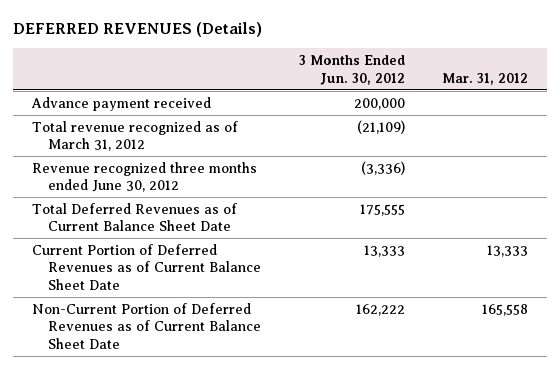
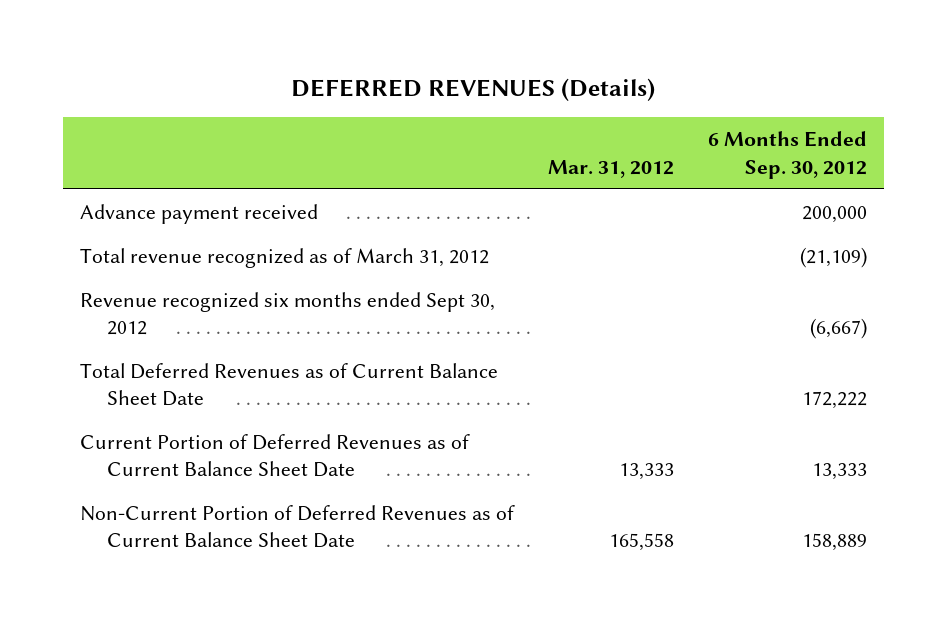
[298,55,405,85] 3 Months Ended Jun. 30, 2012 -> none
none -> [707,131,867,179] 6 Months Ended Sep. 30, 2012
[31,161,257,193] Revenue recognized three months ended June 30, 2012 -> [79,291,495,336] Revenue recognized six months ended Sept 30, 2012

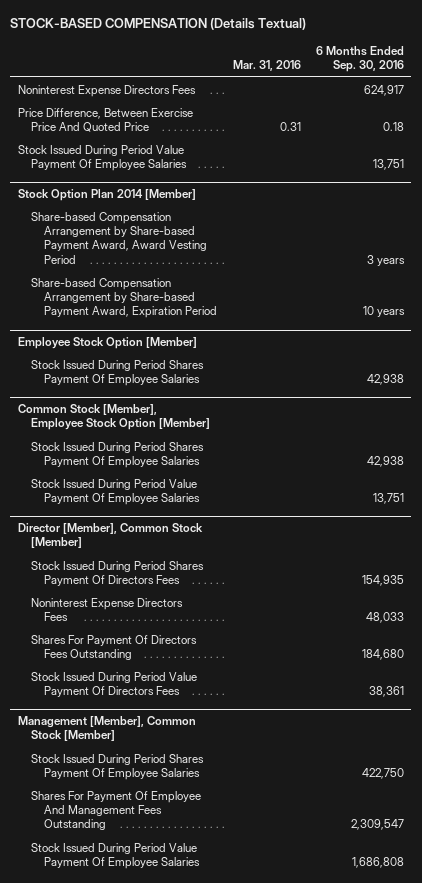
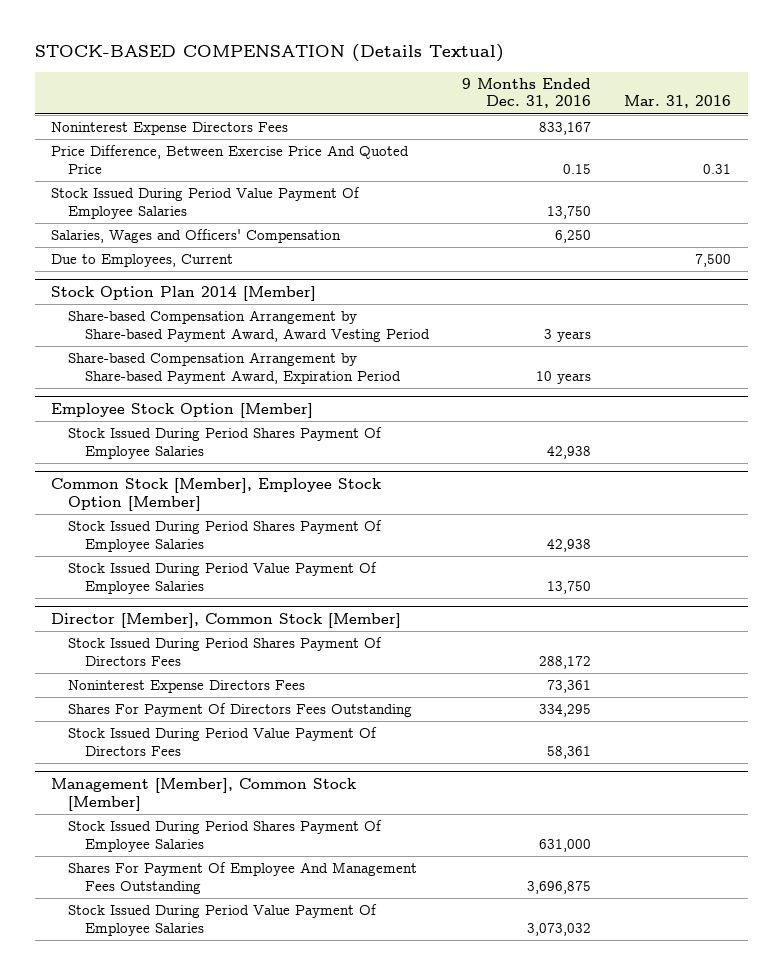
[315,46,404,73] 6 Months Ended Sep. 30, 2016 -> none
none -> [462,77,592,109] 9 Months Ended Dec. 31, 2016
none -> [51,229,342,244] Salaries, Wages and Officers' Compensation
none -> [51,254,234,268] Due to Employees, Current

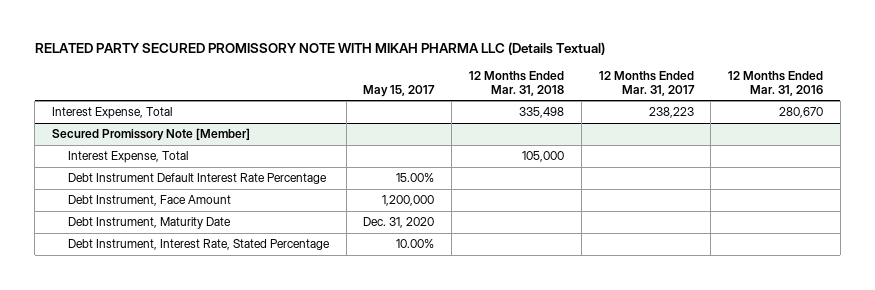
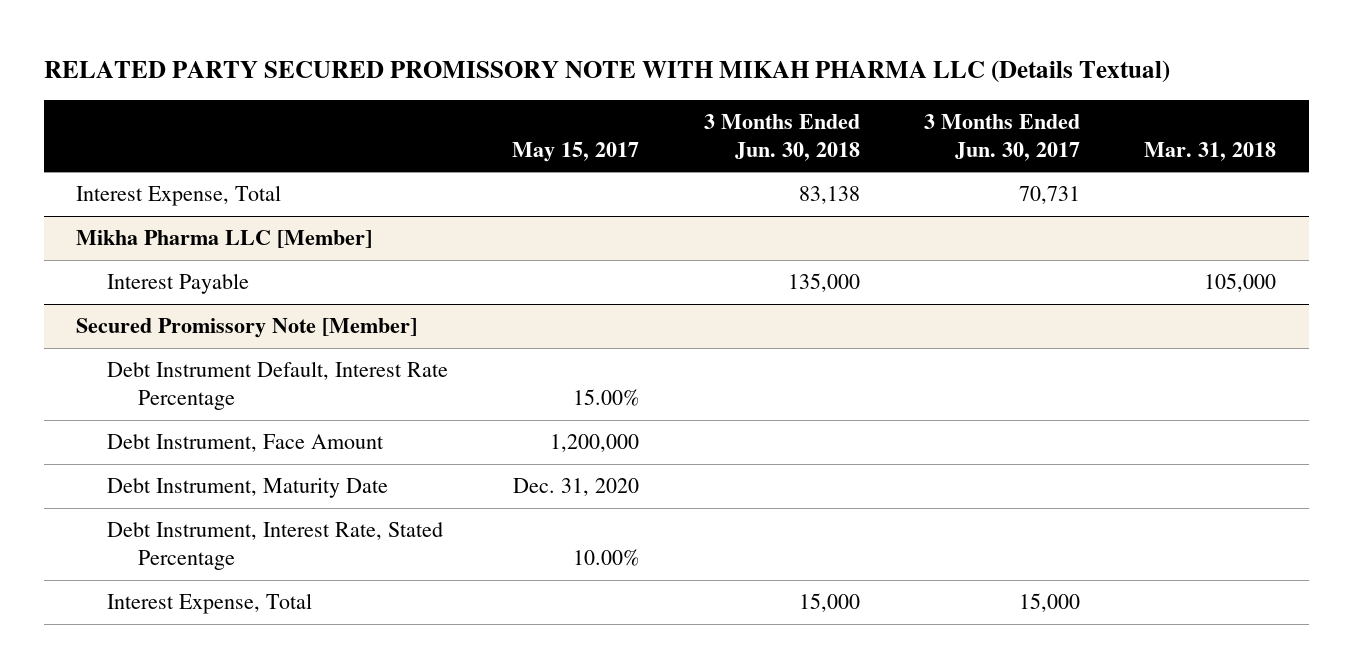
[468,71,564,96] 12 Months Ended Mar. 31, 2018 -> none
[598,71,695,96] 12 Months Ended Mar. 31, 2017 -> none
[728,71,824,96] 12 Months Ended Mar. 31, 2016 -> none
none -> [703,113,860,161] 3 Months Ended Jun. 30, 2018
none -> [923,113,1080,161] 3 Months Ended Jun. 30, 2017
none -> [1144,141,1277,161] Mar. 31, 2018
none -> [75,230,372,249] Mikha Pharma LLC [Member]
none -> [106,273,249,295] Interest Payable
[67,173,327,185] Debt Instrument Default Interest Rate Percentage -> [106,361,448,411] Debt Instrument Default, Interest Rate Percentage
[67,151,188,164] Interest Expense, Total -> [106,593,312,615] Interest Expense, Total

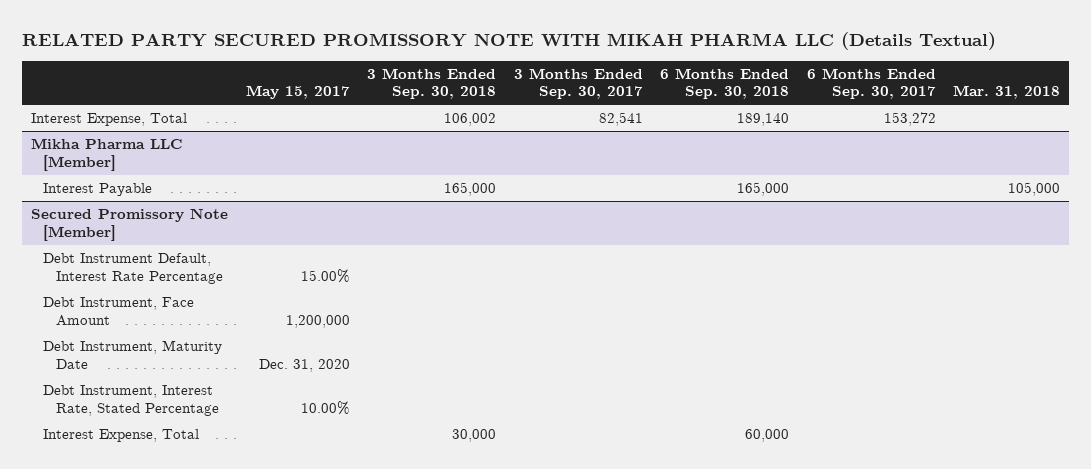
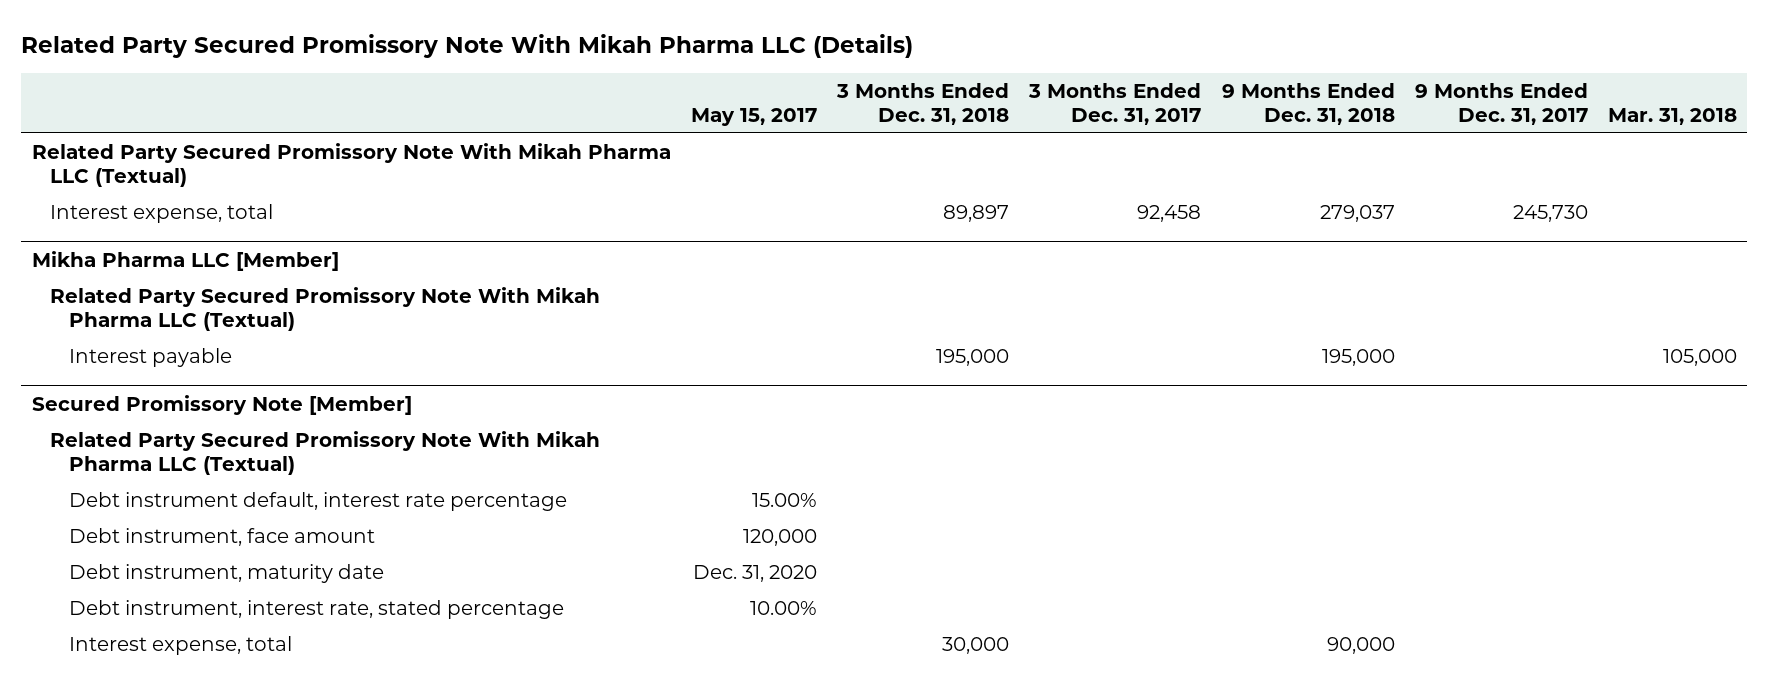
[22,31,997,50] RELATED PARTY SECURED PROMISSORY NOTE WITH MIKAH PHARMA LLC (Details Textual) -> [21,33,914,58] Related Party Secured Promissory Note With Mikah Pharma LLC (Details)
[367,68,497,100] 3 Months Ended Sep. 30, 2018 -> none
[513,68,643,100] 3 Months Ended Sep. 30, 2017 -> none
[660,68,790,100] 6 Months Ended Sep. 30, 2018 -> none
[806,68,936,100] 6 Months Ended Sep. 30, 2017 -> none
none -> [836,82,1010,125] 3 Months Ended Dec. 31, 2018
none -> [1028,82,1202,125] 3 Months Ended Dec. 31, 2017
none -> [1221,82,1395,125] 9 Months Ended Dec. 31, 2018
none -> [1415,82,1589,125] 9 Months Ended Dec. 31, 2017
none -> [31,143,671,188] Related Party Secured Promissory Note With Mikah Pharma LLC (Textual)
[31,113,188,127] Interest Expense, Total -> [50,204,274,224] Interest expense, total
none -> [50,287,601,332] Related Party Secured Promissory Note With Mikah Pharma LLC (Textual)
[43,183,153,197] Interest Payable -> [68,348,232,368] Interest payable
none -> [50,431,601,476] Related Party Secured Promissory Note With Mikah Pharma LLC (Textual)
[43,253,223,284] Debt Instrument Default, Interest Rate Percentage -> [68,492,567,512] Debt instrument default, interest rate percentage
[43,297,195,326] Debt Instrument, Face Amount -> [68,528,375,547] Debt instrument, face amount
[285,314,350,328] 1,200,000 -> [742,529,817,547] 120,000
[43,340,223,369] Debt Instrument, Maturity Date -> [68,564,384,584] Debt instrument, maturity date
[43,385,219,416] Debt Instrument, Interest Rate, Stated Percentage -> [68,600,564,620] Debt instrument, interest rate, stated percentage
[43,429,200,443] Interest Expense, Total -> [68,636,292,656] Interest expense, total

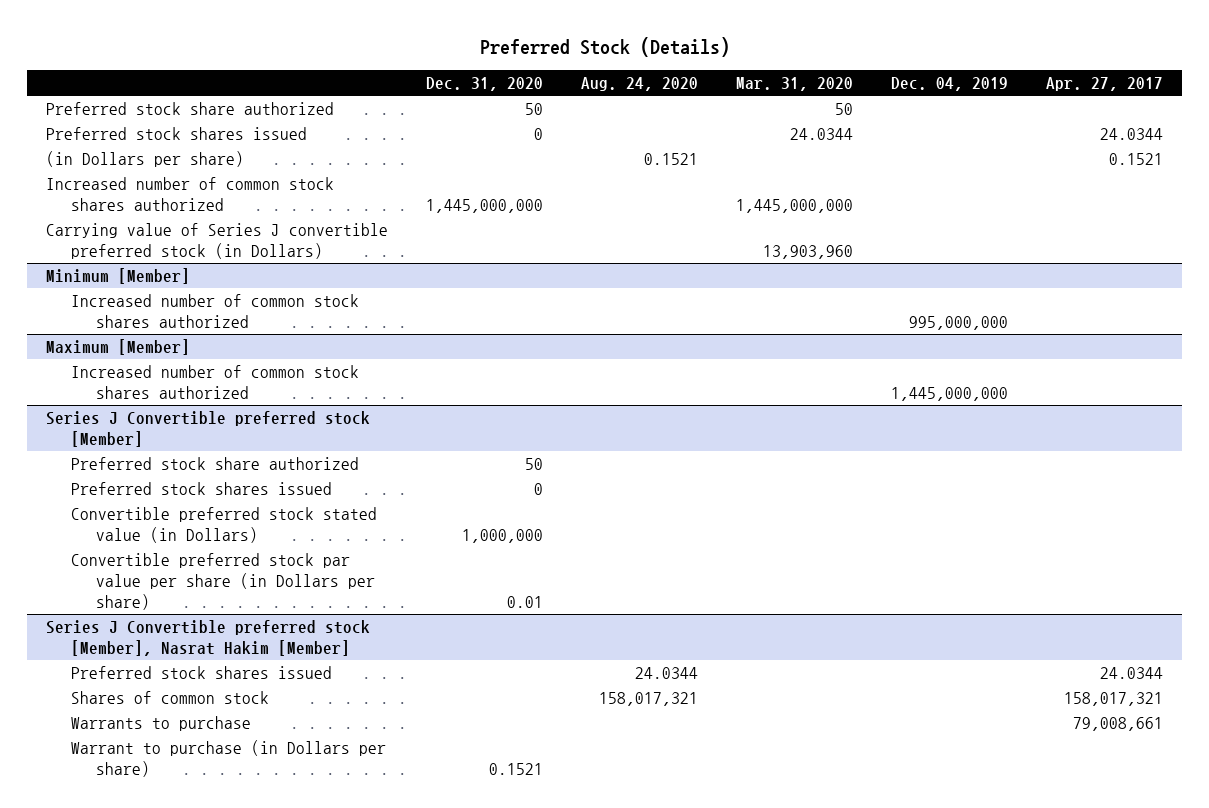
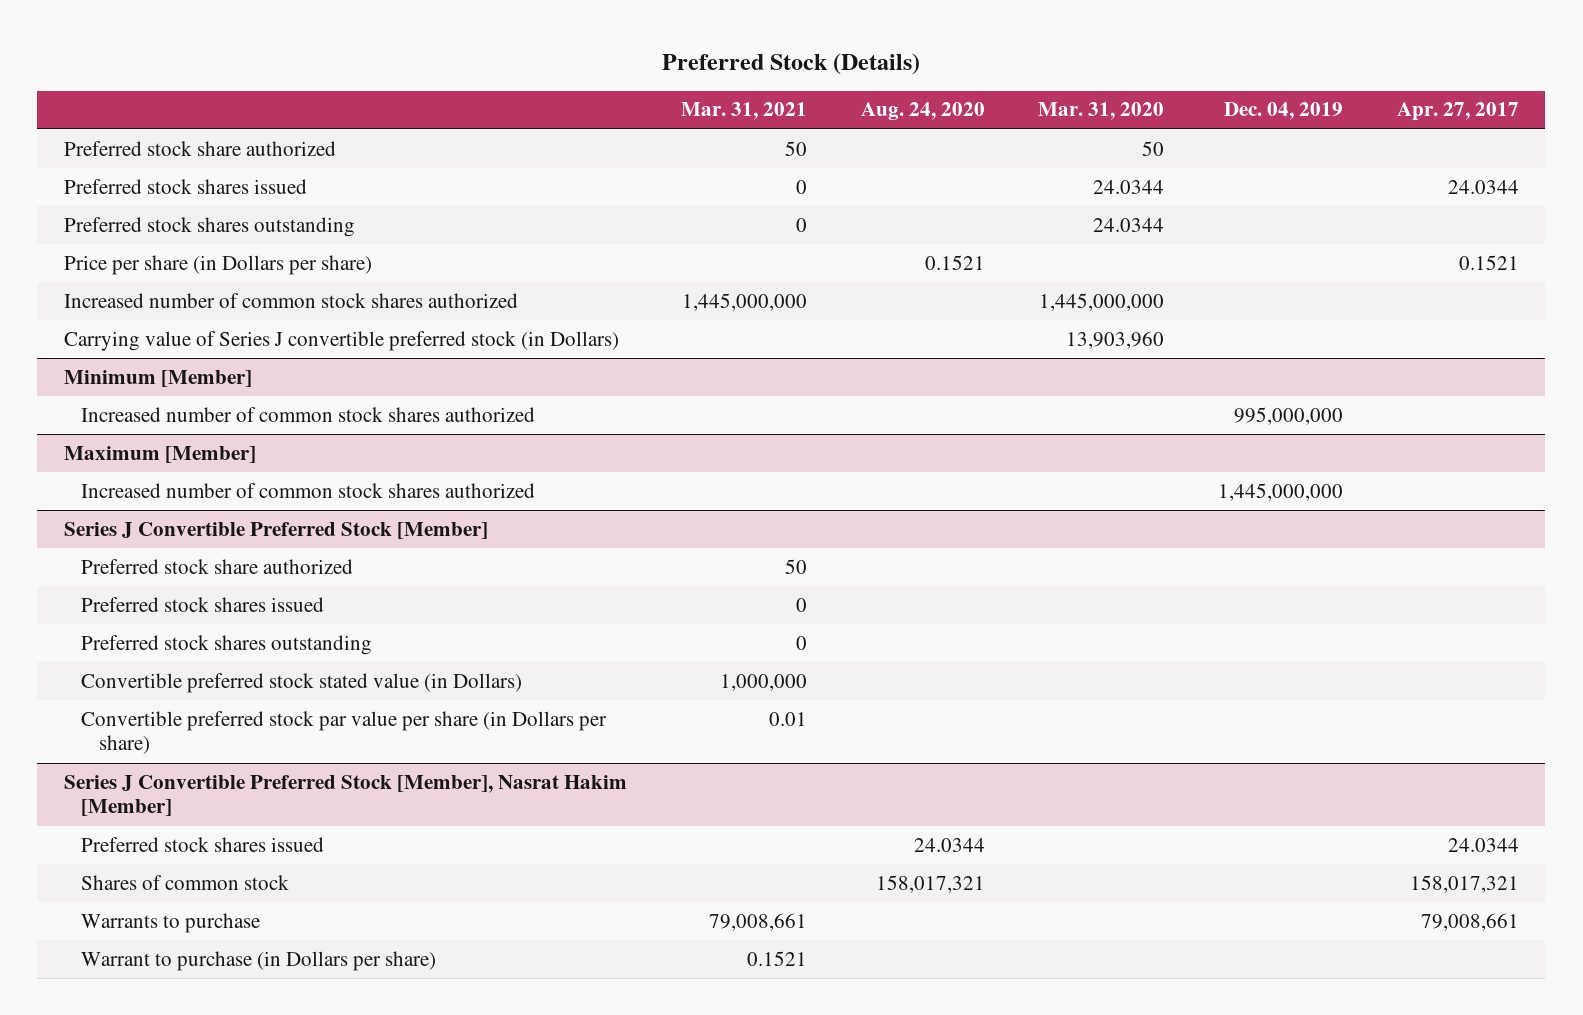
[426,77,544,92] Dec. 31, 2020 -> none
none -> [680,102,807,121] Mar. 31, 2021
none -> [64,216,356,237] Preferred stock shares outstanding
[46,151,245,168] (in Dollars per share) -> [64,254,373,275] Price per share (in Dollars per share)
[46,411,371,447] Series J Convertible preferred stock [Member] -> [64,521,489,539] Series J Convertible Preferred Stock [Member]
none -> [81,634,373,655] Preferred stock shares outstanding
[46,620,371,656] Series J Convertible preferred stock [Member], Nasrat Hakim [Member] -> [64,774,628,817] Series J Convertible Preferred Stock [Member], Nasrat Hakim [Member]

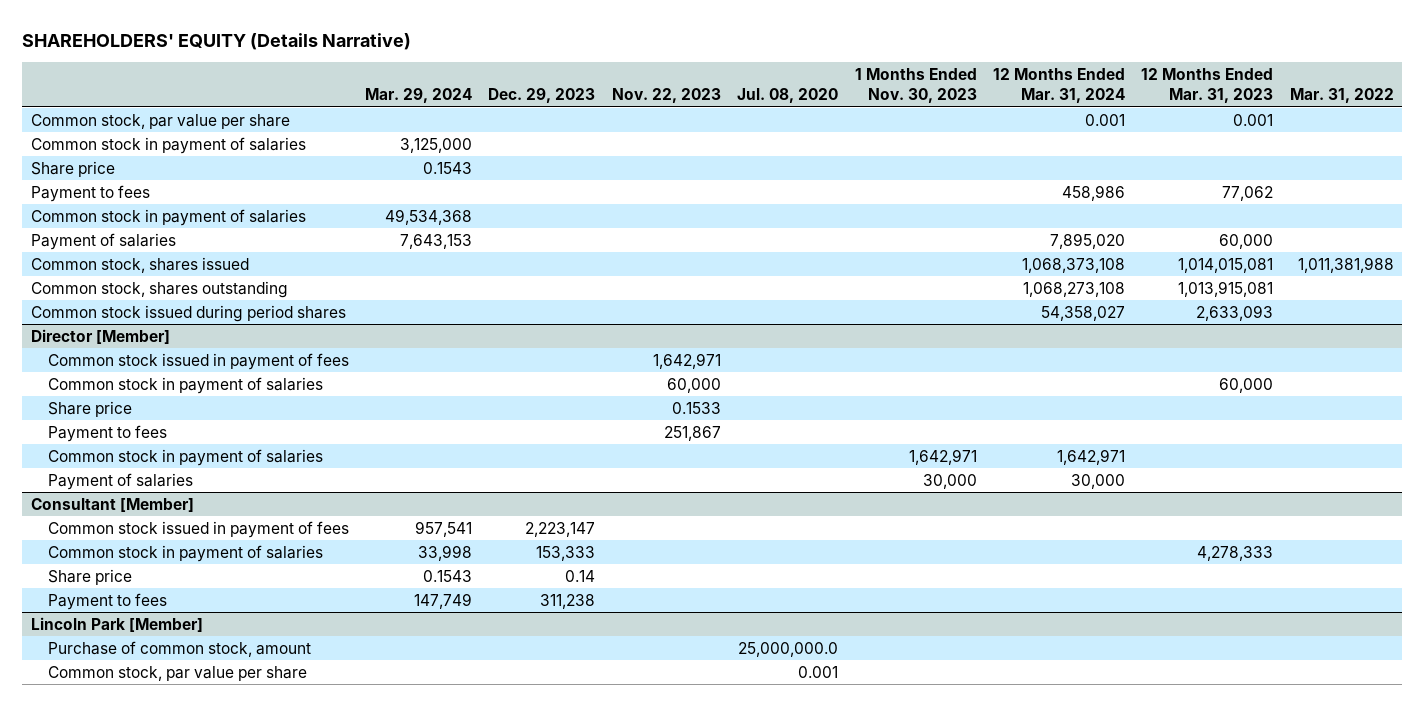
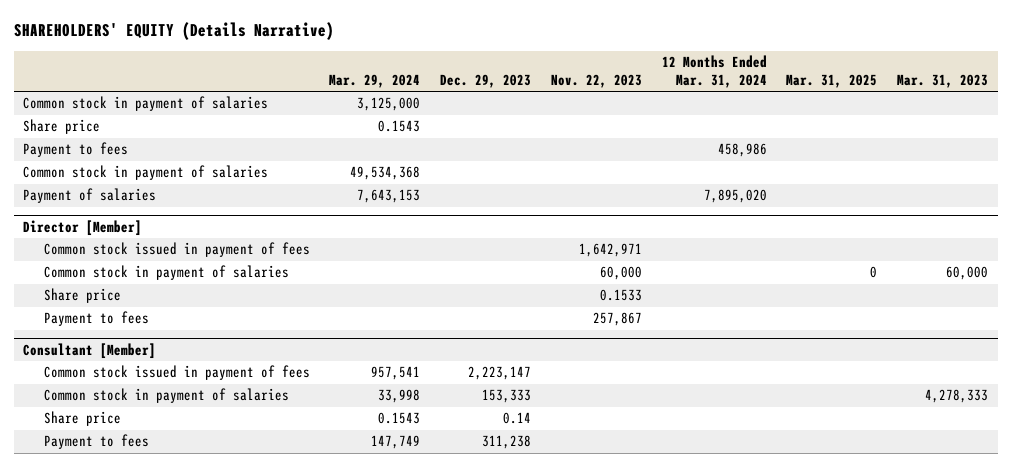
[737,88,839,104] Jul. 08, 2020 -> none
[854,68,977,104] 1 Months Ended Nov. 30, 2023 -> none
[1141,68,1274,104] 12 Months Ended Mar. 31, 2023 -> none
[1289,88,1394,104] Mar. 31, 2022 -> none
none -> [786,73,878,88] Mar. 31, 2025
none -> [897,73,989,88] Mar. 31, 2023
[30,113,290,129] Common stock, par value per share -> none
[30,256,249,273] Common stock, shares issued -> none
[30,280,288,298] Common stock, shares outstanding -> none
[30,304,346,322] Common stock issued during period shares -> none
[47,448,323,466] Common stock in payment of salaries -> none
[47,472,193,490] Payment of salaries -> none
[663,425,721,441] 251,867 -> [592,312,642,327] 257,867
[30,616,203,632] Lincoln Park [Member] -> none
[47,640,311,657] Purchase of common stock, amount -> none
[47,665,307,681] Common stock, par value per share -> none

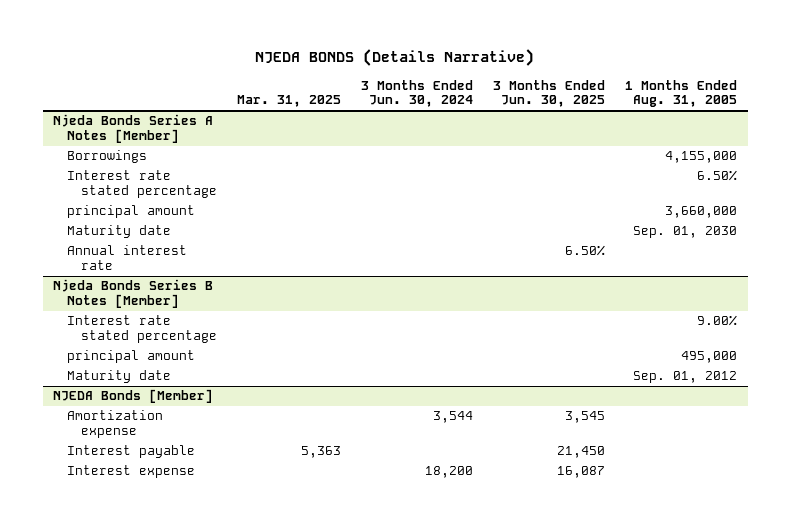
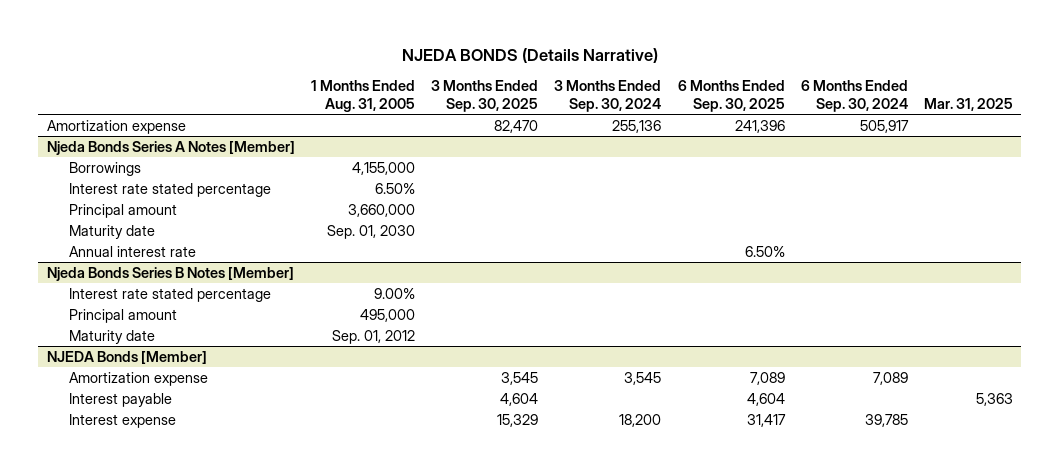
[361,79,474,108] 3 Months Ended Jun. 30, 2024 -> none
[493,79,606,108] 3 Months Ended Jun. 30, 2025 -> none
none -> [431,79,539,112] 3 Months Ended Sep. 30, 2025
none -> [554,79,662,112] 3 Months Ended Sep. 30, 2024
none -> [677,79,785,112] 6 Months Ended Sep. 30, 2025
none -> [800,79,908,112] 6 Months Ended Sep. 30, 2024
none -> [46,119,186,134] Amortization expense
[66,205,195,219] principal amount -> [68,203,177,218] Principal amount
[66,350,195,364] principal amount -> [68,308,177,323] Principal amount

